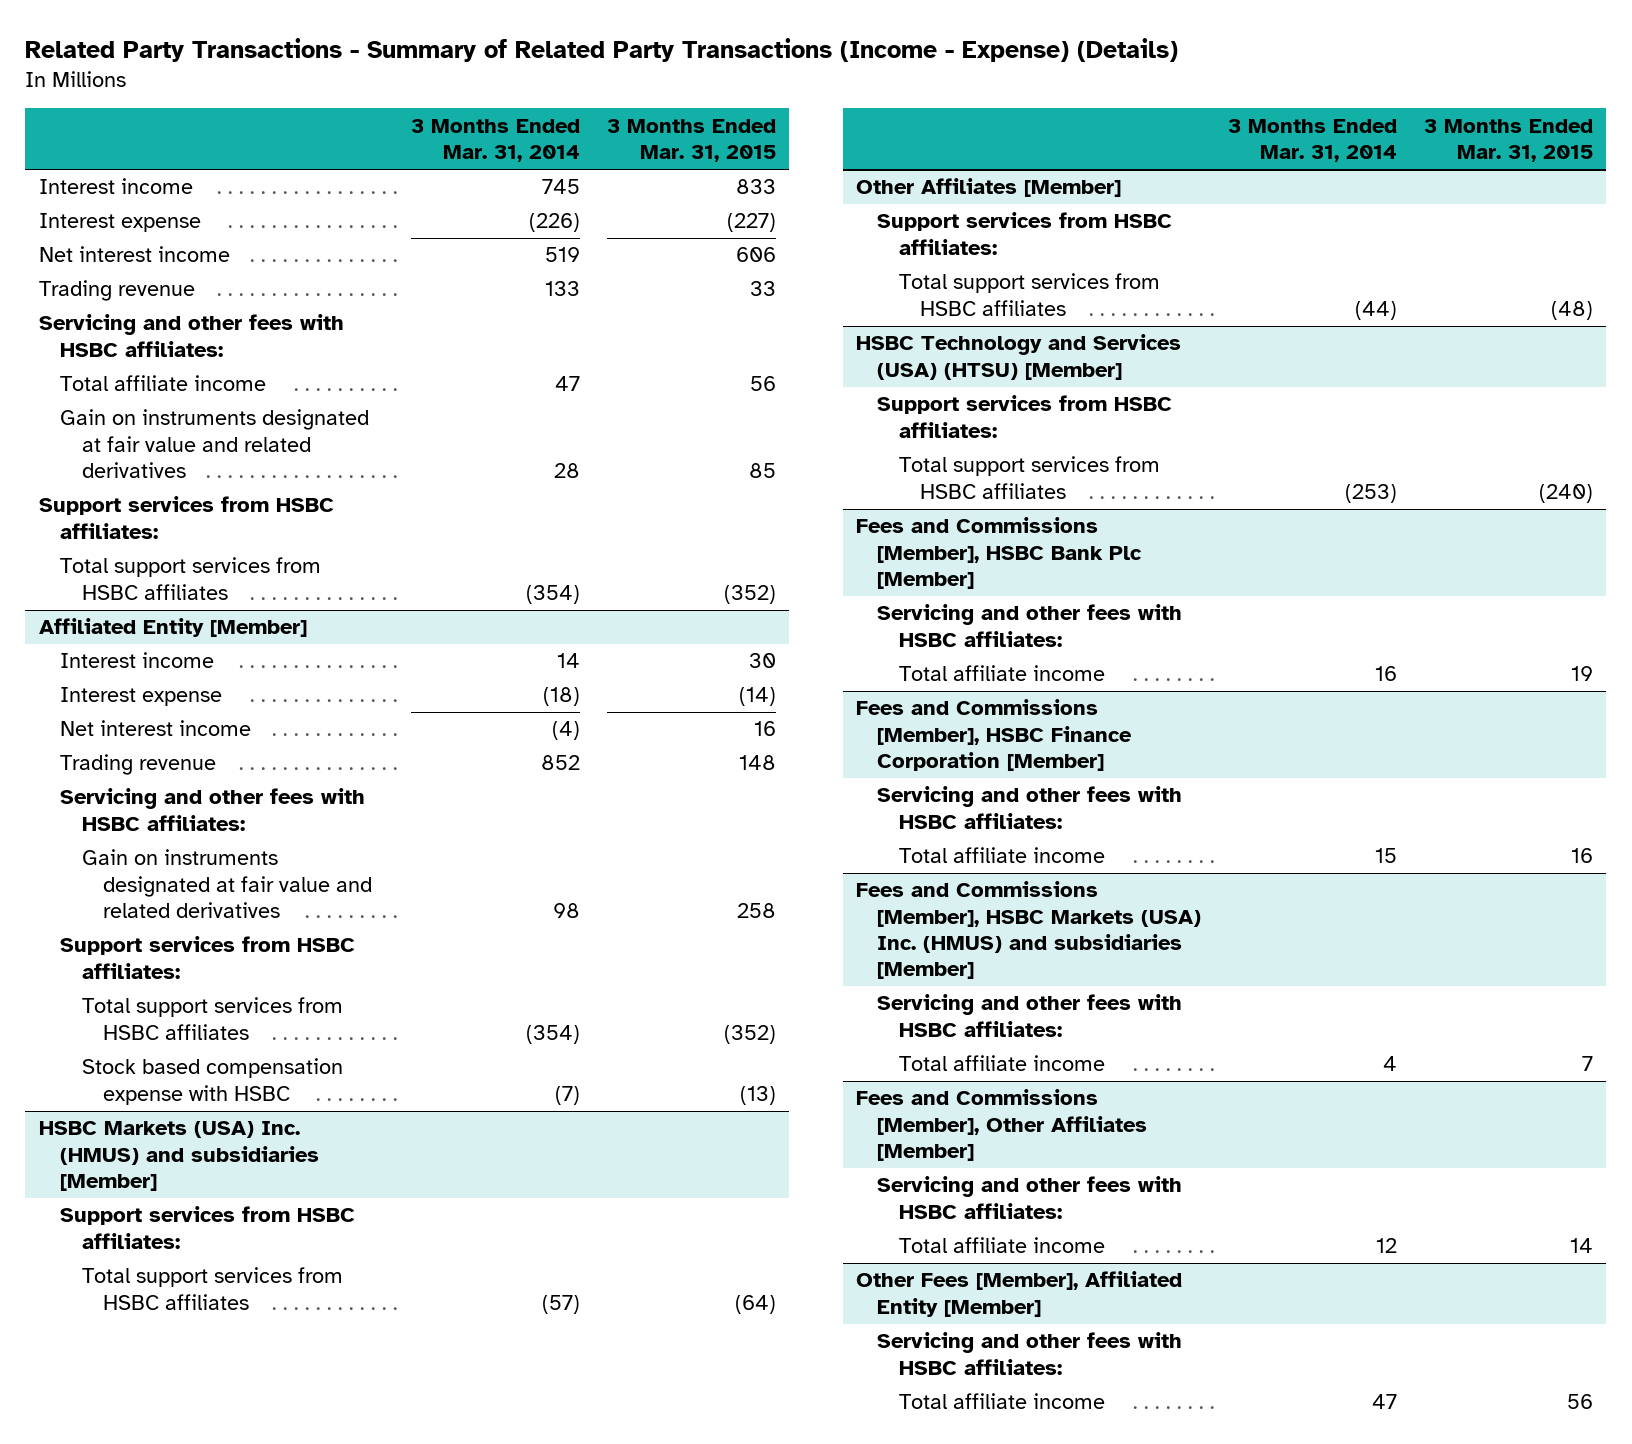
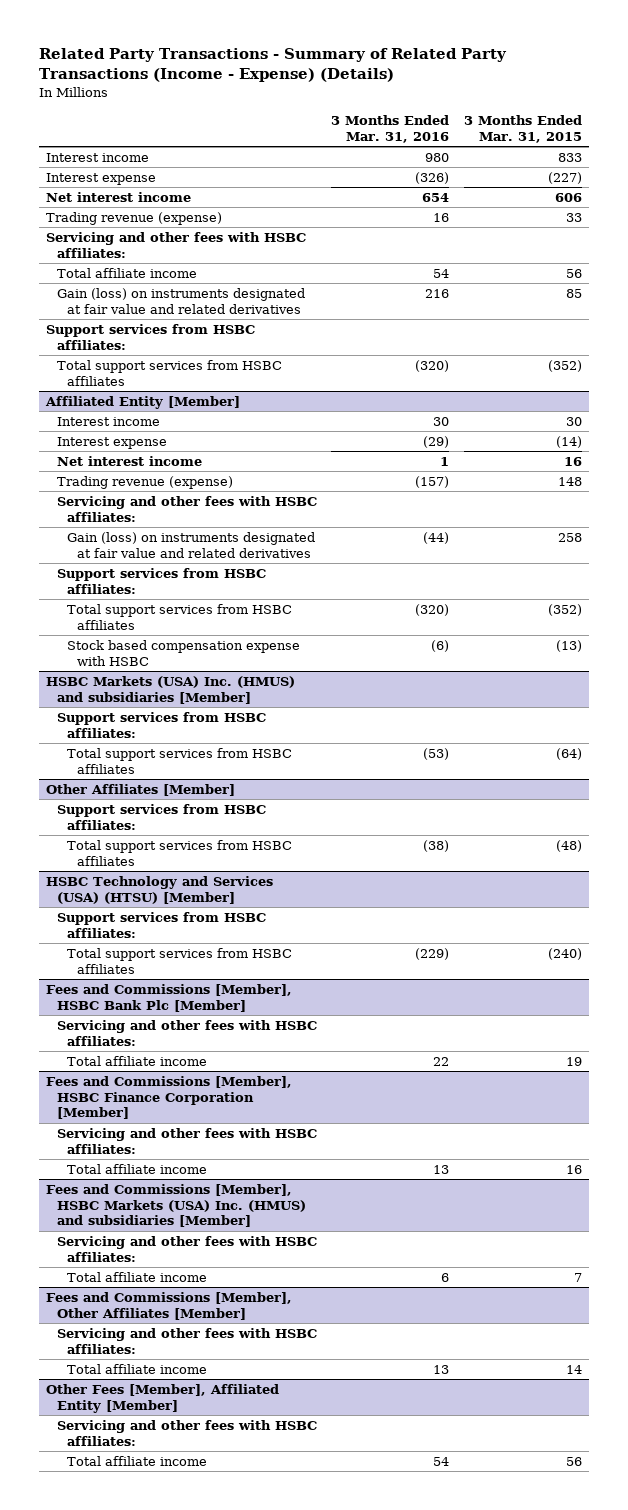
[410,118,580,163] 3 Months Ended Mar. 31, 2014 -> none
none -> [331,114,450,143] 3 Months Ended Mar. 31, 2016
[38,280,195,302] Trading revenue -> [46,211,223,225] Trading revenue (expense)
[60,409,370,478] Gain on instruments designated at fair value and related derivatives -> [56,287,305,314] Gain (loss) on instruments designated at fair value and related derivatives
[60,754,217,776] Trading revenue -> [56,475,233,489] Trading revenue (expense)
[81,849,373,918] Gain on instruments designated at fair value and related derivatives -> [66,531,315,558] Gain (loss) on instruments designated at fair value and related derivatives

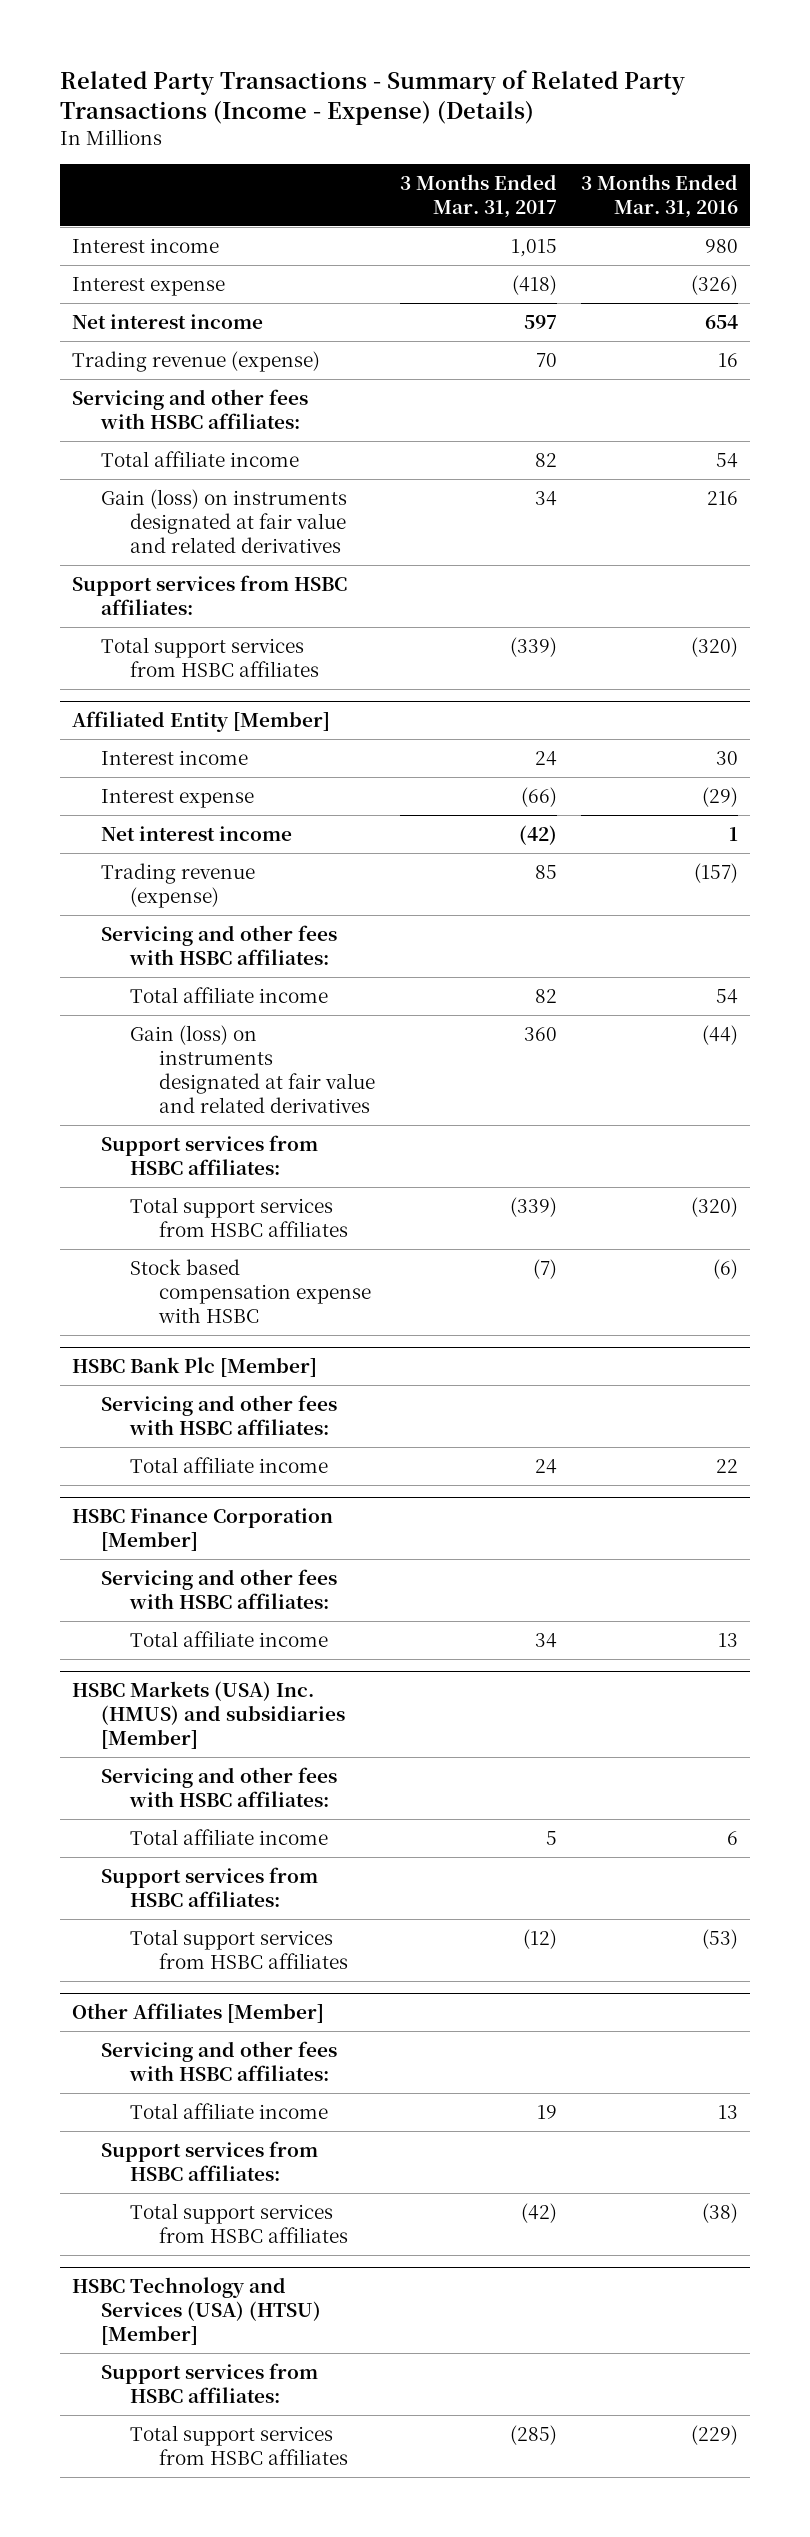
[463,114,582,143] 3 Months Ended Mar. 31, 2015 -> none
none -> [399,173,557,218] 3 Months Ended Mar. 31, 2017
none -> [130,986,329,1003] Total affiliate income
none -> [71,1356,317,1377] HSBC Bank Plc [Member]
none -> [100,1394,337,1435] Servicing and other fees with HSBC affiliates:
none -> [130,1456,329,1473] Total affiliate income
none -> [71,1507,333,1551] HSBC Finance Corporation [Member]
none -> [100,1568,337,1609] Servicing and other fees with HSBC affiliates:
none -> [130,1630,329,1647] Total affiliate income
none -> [100,1766,337,1807] Servicing and other fees with HSBC affiliates:
none -> [130,1828,329,1845] Total affiliate income
none -> [100,2040,337,2081] Servicing and other fees with HSBC affiliates:
none -> [130,2102,329,2119] Total affiliate income
[46,983,293,1012] Fees and Commissions [Member], HSBC Bank Plc [Member] -> none
[56,1019,317,1046] Servicing and other fees with HSBC affiliates: -> none
[66,1055,207,1066] Total affiliate income -> none
[46,1075,293,1120] Fees and Commissions [Member], HSBC Finance Corporation [Member] -> none
[56,1127,317,1154] Servicing and other fees with HSBC affiliates: -> none
[66,1163,207,1174] Total affiliate income -> none
[46,1183,306,1228] Fees and Commissions [Member], HSBC Markets (USA) Inc. (HMUS) and subsidiaries [Member] -> none
[56,1235,317,1262] Servicing and other fees with HSBC affiliates: -> none
[66,1271,207,1282] Total affiliate income -> none
[46,1291,293,1320] Fees and Commissions [Member], Other Affiliates [Member] -> none
[56,1327,317,1354] Servicing and other fees with HSBC affiliates: -> none
[66,1363,207,1374] Total affiliate income -> none
[46,1383,280,1413] Other Fees [Member], Affiliated Entity [Member] -> none
[56,1419,317,1446] Servicing and other fees with HSBC affiliates: -> none
[66,1455,207,1466] Total affiliate income -> none

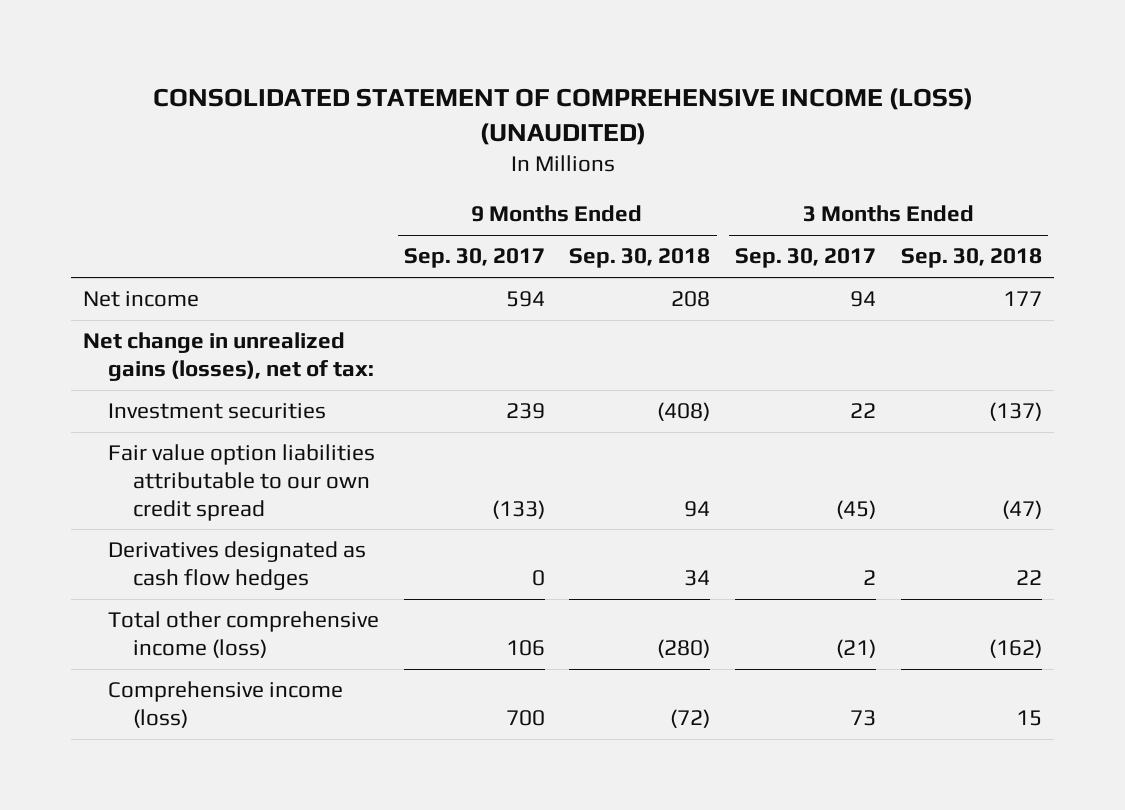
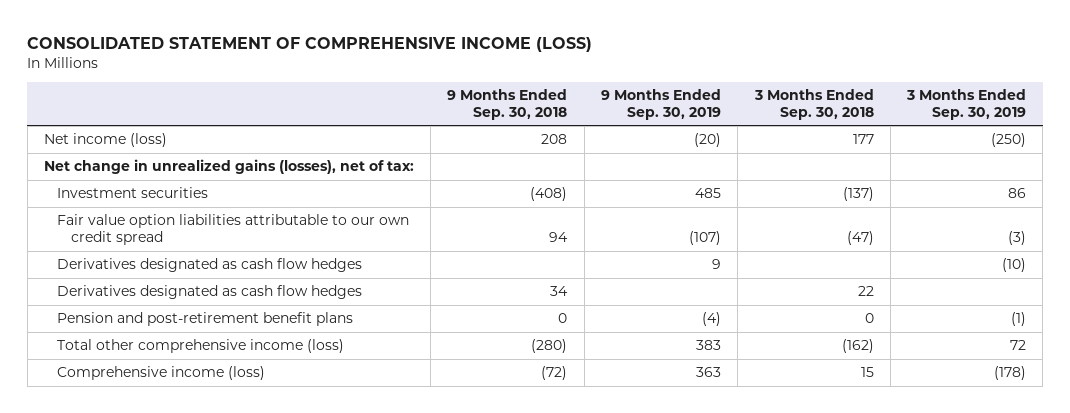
[152,87,973,145] CONSOLIDATED STATEMENT OF COMPREHENSIVE INCOME (LOSS) (UNAUDITED) -> [27,36,593,52] CONSOLIDATED STATEMENT OF COMPREHENSIVE INCOME (LOSS)
[403,248,545,269] Sep. 30, 2017 -> none
[735,248,877,269] Sep. 30, 2017 -> none
none -> [601,89,722,120] 9 Months Ended Sep. 30, 2019
none -> [906,89,1027,120] 3 Months Ended Sep. 30, 2019
[83,291,200,308] Net income -> [43,133,167,148] Net income (loss)
none -> [57,258,363,273] Derivatives designated as cash flow hedges
none -> [57,312,354,327] Pension and post-retirement benefit plans

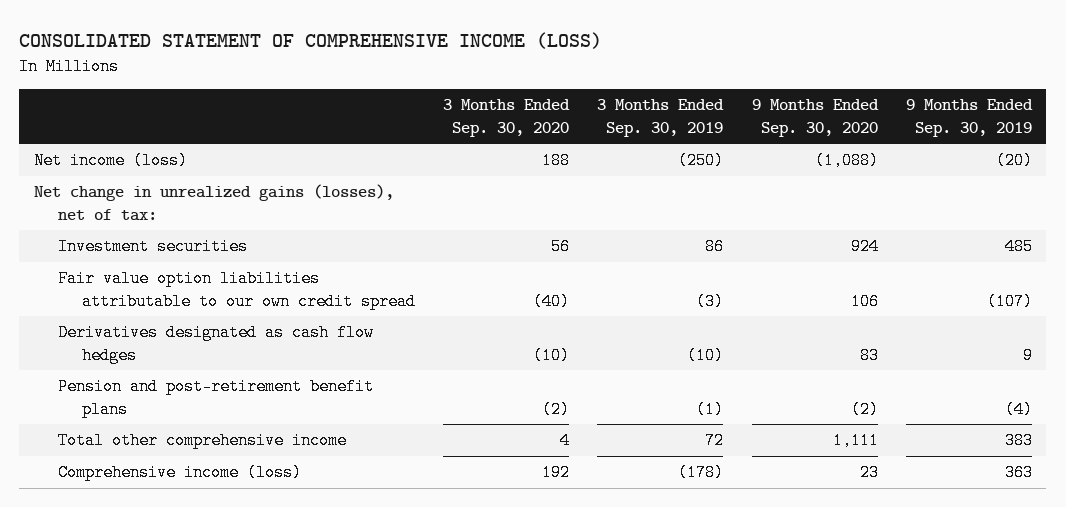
[447,89,568,120] 9 Months Ended Sep. 30, 2018 -> none
[753,89,874,120] 3 Months Ended Sep. 30, 2018 -> none
none -> [443,99,571,137] 3 Months Ended Sep. 30, 2020
none -> [751,99,879,137] 9 Months Ended Sep. 30, 2020
[57,285,363,300] Derivatives designated as cash flow hedges -> none
[57,339,345,354] Total other comprehensive income (loss) -> [57,432,347,450] Total other comprehensive income

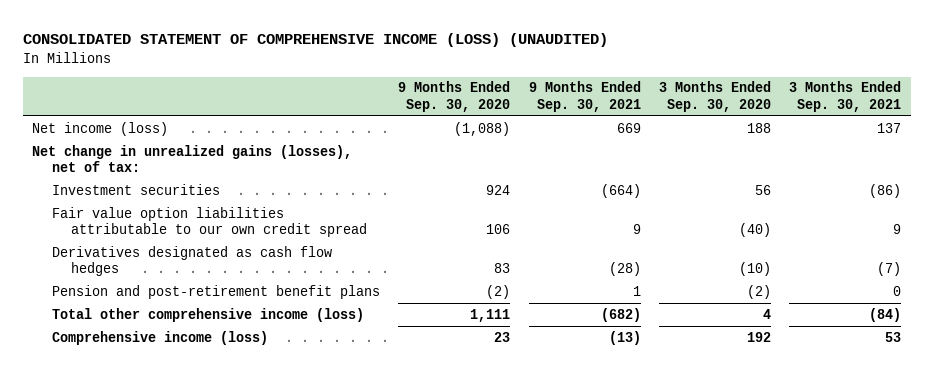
[19,32,603,50] CONSOLIDATED STATEMENT OF COMPREHENSIVE INCOME (LOSS) -> [23,33,609,48] CONSOLIDATED STATEMENT OF COMPREHENSIVE INCOME (LOSS) (UNAUDITED)
[597,99,725,137] 3 Months Ended Sep. 30, 2019 -> none
[906,99,1034,137] 9 Months Ended Sep. 30, 2019 -> none
none -> [528,81,641,113] 9 Months Ended Sep. 30, 2021
none -> [789,81,902,113] 3 Months Ended Sep. 30, 2021
[57,432,347,450] Total other comprehensive income -> [51,307,364,322] Total other comprehensive income (loss)

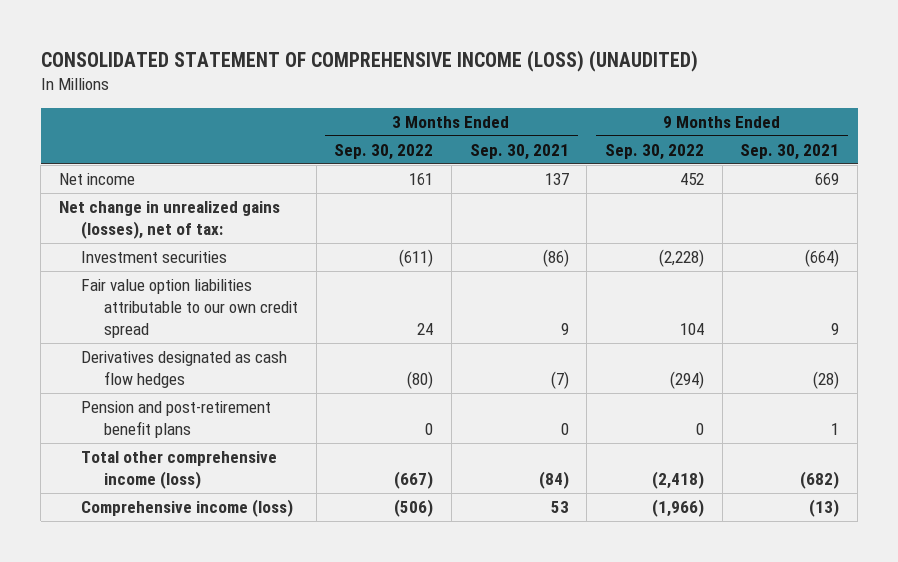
[398,81,511,113] 9 Months Ended Sep. 30, 2020 -> none
[658,81,771,113] 3 Months Ended Sep. 30, 2020 -> none
none -> [334,143,434,160] Sep. 30, 2022
none -> [604,143,704,160] Sep. 30, 2022
[32,121,169,136] Net income (loss) -> [58,173,135,186] Net income

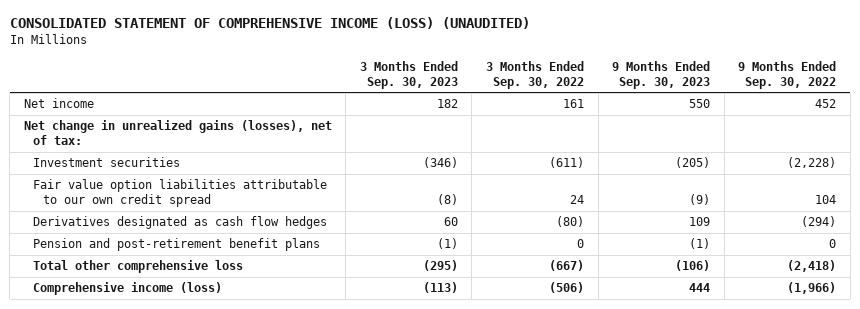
[469,143,569,160] Sep. 30, 2021 -> none
[740,143,840,160] Sep. 30, 2021 -> none
none -> [359,61,458,89] 3 Months Ended Sep. 30, 2023
none -> [612,61,711,89] 9 Months Ended Sep. 30, 2023
[81,451,278,489] Total other comprehensive income (loss) -> [33,260,244,274] Total other comprehensive loss

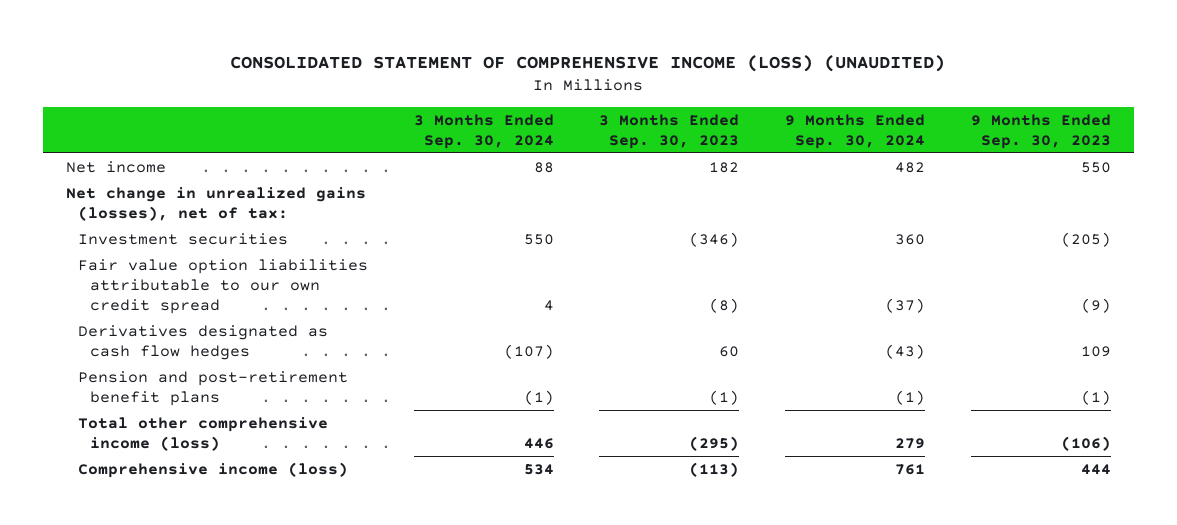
[485,61,584,89] 3 Months Ended Sep. 30, 2022 -> none
[738,61,837,89] 9 Months Ended Sep. 30, 2022 -> none
none -> [413,113,554,149] 3 Months Ended Sep. 30, 2024
none -> [785,113,926,149] 9 Months Ended Sep. 30, 2024
[33,260,244,274] Total other comprehensive loss -> [78,416,329,451] Total other comprehensive income (loss)

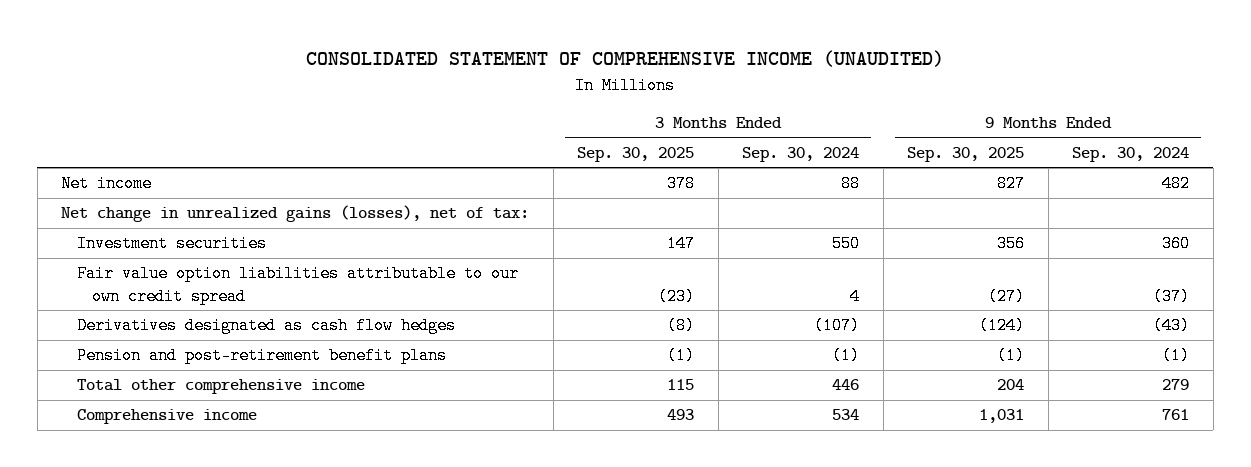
[230,55,946,73] CONSOLIDATED STATEMENT OF COMPREHENSIVE INCOME (LOSS) (UNAUDITED) -> [306,50,945,68] CONSOLIDATED STATEMENT OF COMPREHENSIVE INCOME (UNAUDITED)
[599,113,740,149] 3 Months Ended Sep. 30, 2023 -> none
[970,113,1111,149] 9 Months Ended Sep. 30, 2023 -> none
none -> [577,146,695,162] Sep. 30, 2025
none -> [907,146,1025,162] Sep. 30, 2025
[78,416,329,451] Total other comprehensive income (loss) -> [76,379,365,395] Total other comprehensive income
[78,461,349,478] Comprehensive income (loss) -> [76,409,257,425] Comprehensive income

